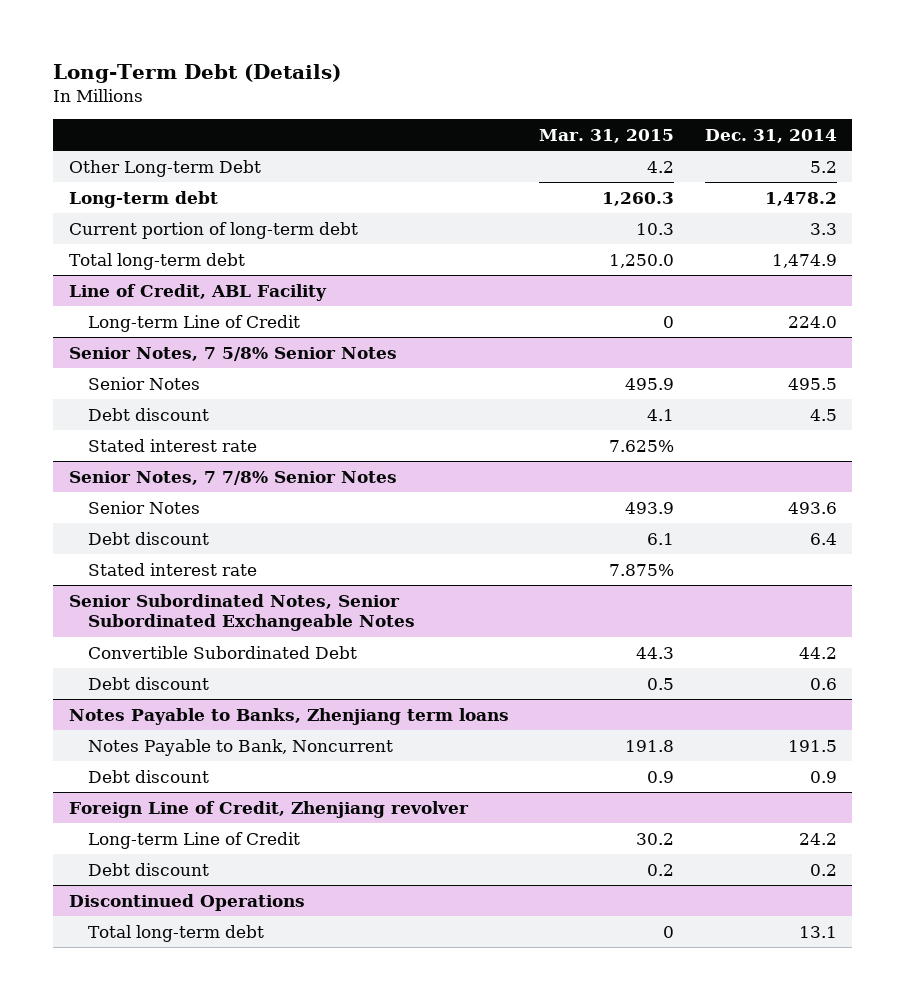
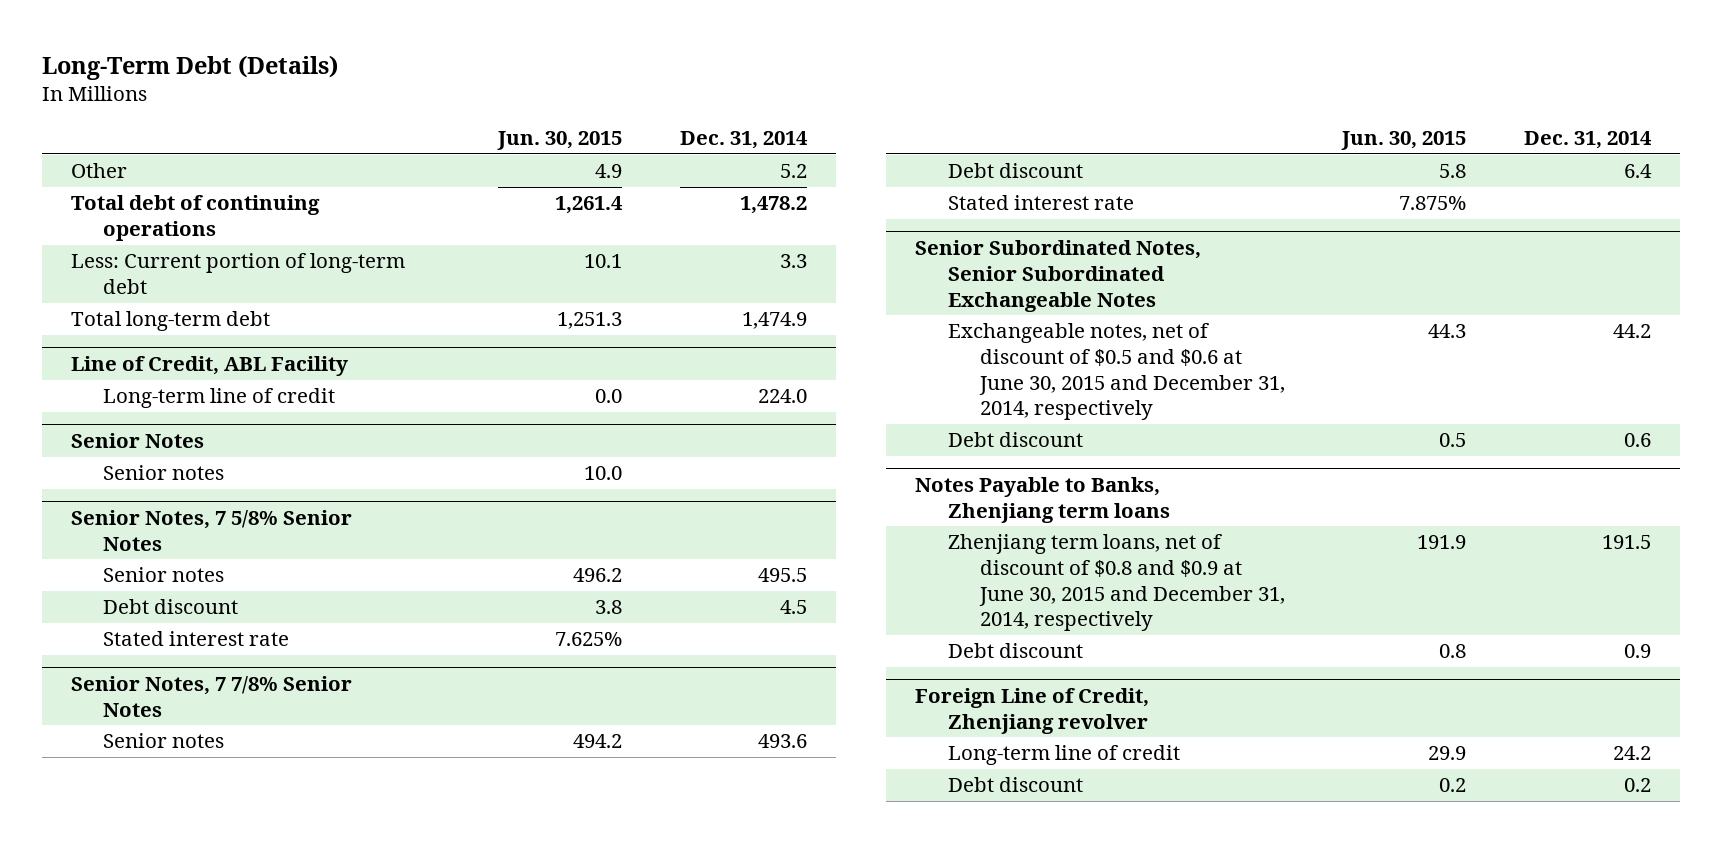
[539,128,675,143] Mar. 31, 2015 -> none
none -> [497,131,623,151] Jun. 30, 2015
[68,159,261,177] Other Long-term Debt -> [71,163,128,179] Other
[68,190,218,208] Long-term debt -> [71,195,321,241] Total debt of continuing operations
[68,221,358,239] Current portion of long-term debt -> [71,253,406,294] Less: Current portion of long-term debt
[88,314,301,332] Long-term Line of Credit -> [103,388,336,409] Long-term line of credit
none -> [71,433,205,449] Senior Notes
none -> [103,465,225,481] Senior notes
[88,376,201,390] Senior Notes -> [103,567,225,583] Senior notes
[88,500,201,514] Senior Notes -> [103,733,225,749] Senior notes
[88,645,358,659] Convertible Subordinated Debt -> [947,323,1285,421] Exchangeable notes, net of discount of $0.5 and $0.6 at June 30, 2015 and December 31, 2014, respectively
[88,738,394,756] Notes Payable to Bank, Noncurrent -> [947,534,1285,632] Zhenjiang term loans, net of discount of $0.8 and $0.9 at June 30, 2015 and December 31, 2014, respectively
[88,831,301,849] Long-term Line of Credit -> [947,745,1180,766] Long-term line of credit
[68,893,305,911] Discontinued Operations -> none
[88,924,265,942] Total long-term debt -> none

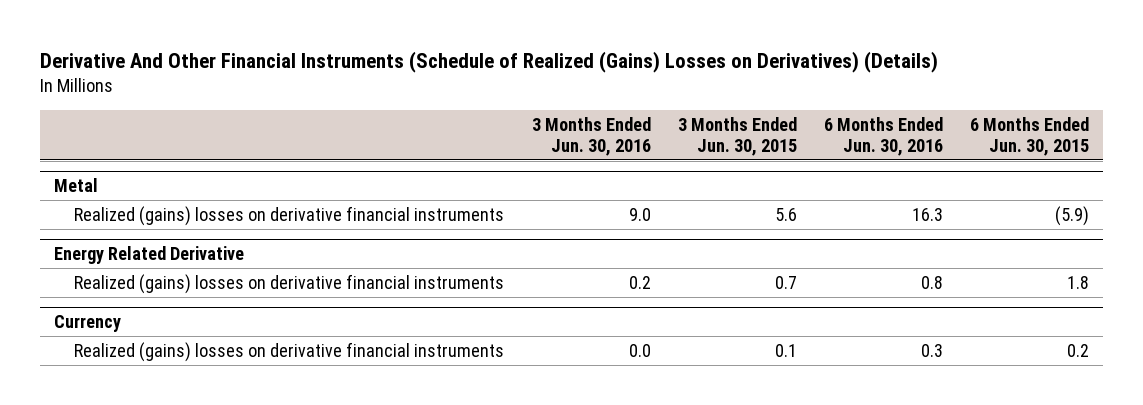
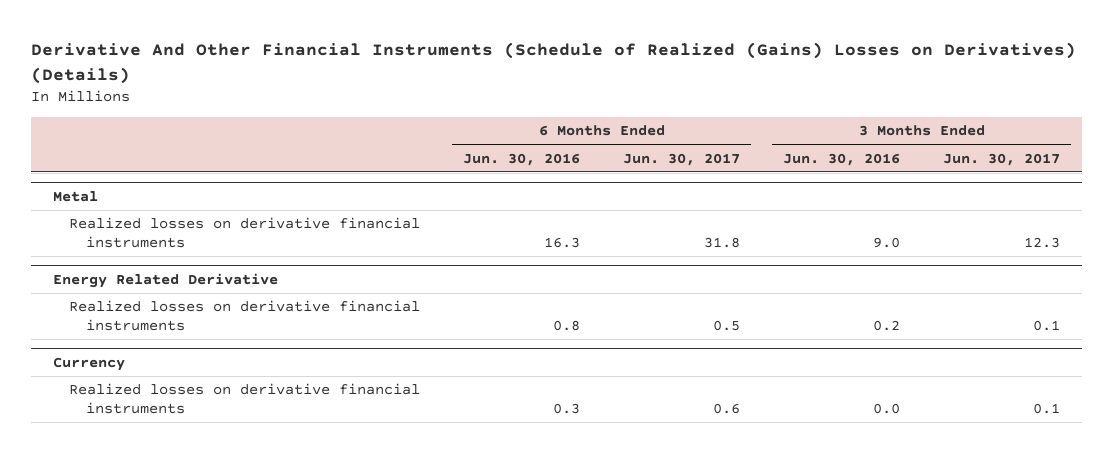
[677,116,797,156] 3 Months Ended Jun. 30, 2015 -> none
[970,116,1090,156] 6 Months Ended Jun. 30, 2015 -> none
none -> [623,152,741,166] Jun. 30, 2017
none -> [943,152,1061,166] Jun. 30, 2017
[74,205,505,226] Realized (gains) losses on derivative financial instruments -> [69,217,421,249] Realized losses on derivative financial instruments
[74,273,505,294] Realized (gains) losses on derivative financial instruments -> [69,300,421,332] Realized losses on derivative financial instruments
[74,341,505,362] Realized (gains) losses on derivative financial instruments -> [69,383,421,415] Realized losses on derivative financial instruments

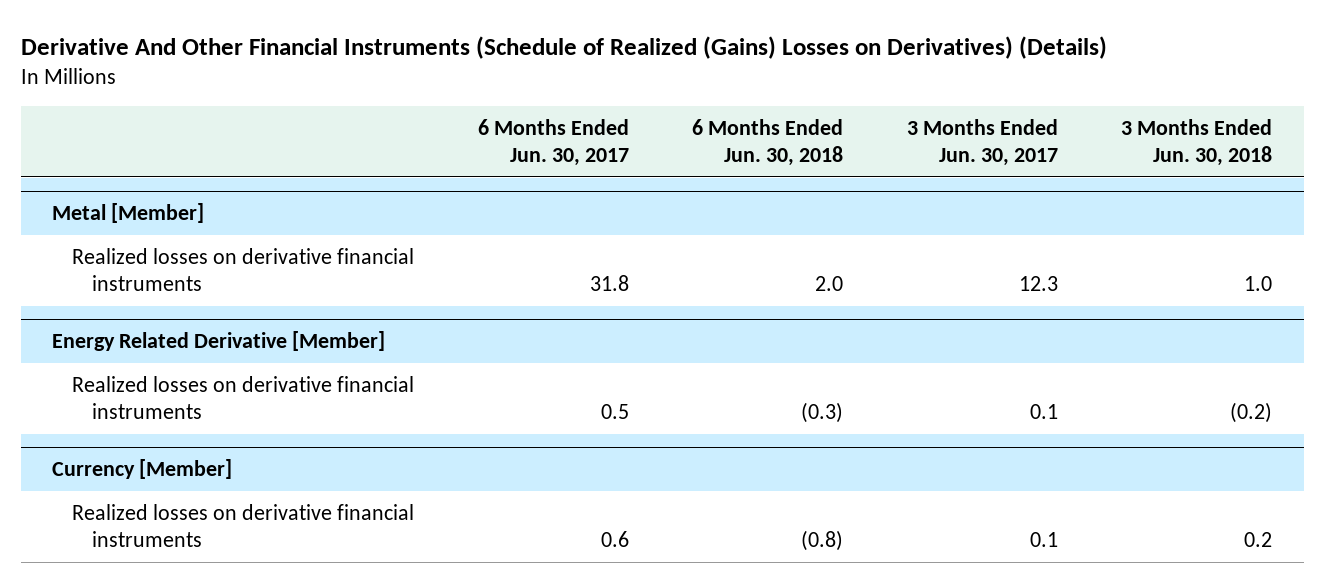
[463,152,581,166] Jun. 30, 2016 -> none
[783,152,901,166] Jun. 30, 2016 -> none
none -> [692,118,844,167] 6 Months Ended Jun. 30, 2018
none -> [1121,118,1273,167] 3 Months Ended Jun. 30, 2018
[52,190,98,202] Metal -> [52,203,205,224] Metal [Member]
[52,272,278,288] Energy Related Derivative -> [52,331,386,352] Energy Related Derivative [Member]
[52,356,125,371] Currency -> [52,459,233,480] Currency [Member]

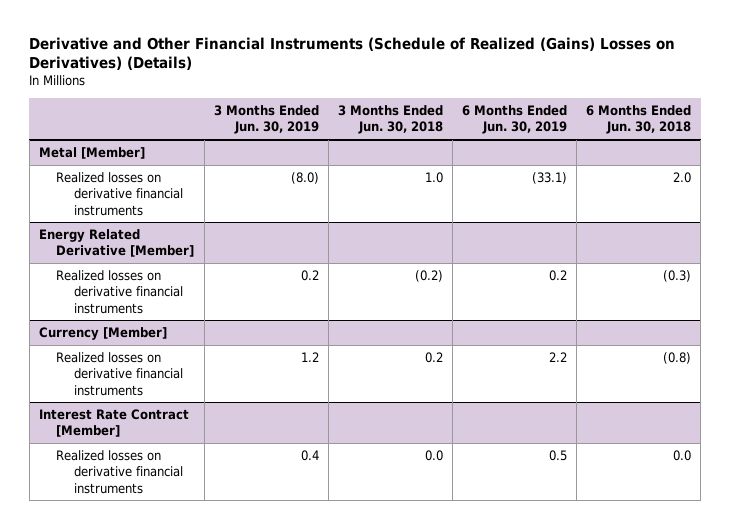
[20,35,1107,59] Derivative And Other Financial Instruments (Schedule of Realized (Gains) Losses on Derivatives) (Details) -> [29,36,676,71] Derivative and Other Financial Instruments (Schedule of Realized (Gains) Losses on Derivatives) (Details)
[477,118,629,167] 6 Months Ended Jun. 30, 2017 -> none
[906,118,1058,167] 3 Months Ended Jun. 30, 2017 -> none
none -> [213,104,319,135] 3 Months Ended Jun. 30, 2019
none -> [461,104,567,135] 6 Months Ended Jun. 30, 2019
none -> [38,409,189,438] Interest Rate Contract [Member]
none -> [56,450,184,494] Realized losses on derivative financial instruments

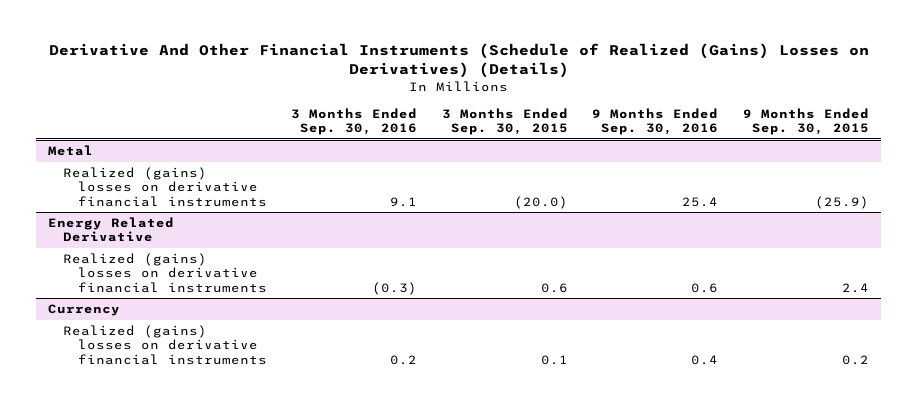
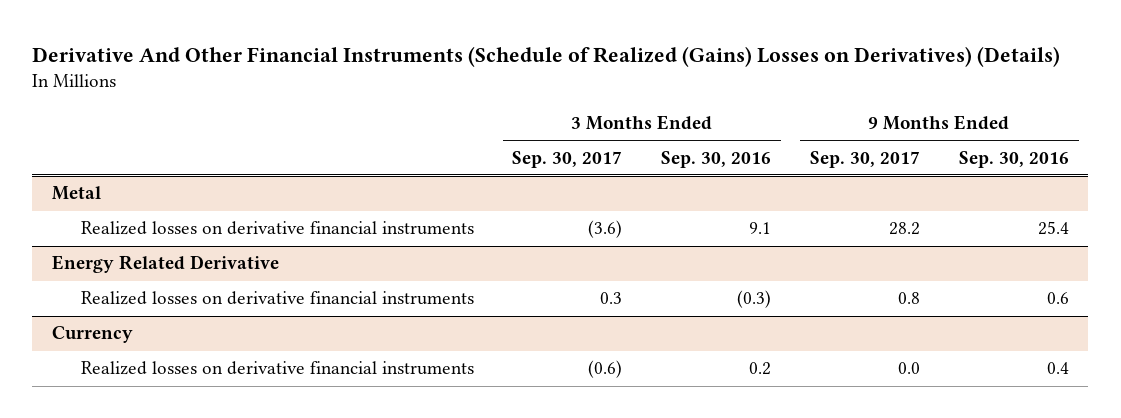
[441,108,568,136] 3 Months Ended Sep. 30, 2015 -> none
[742,108,869,136] 9 Months Ended Sep. 30, 2015 -> none
none -> [512,150,623,168] Sep. 30, 2017
none -> [810,150,921,168] Sep. 30, 2017
[63,167,267,207] Realized (gains) losses on derivative financial instruments -> [80,221,474,236] Realized losses on derivative financial instruments
[63,253,267,293] Realized (gains) losses on derivative financial instruments -> [80,291,474,306] Realized losses on derivative financial instruments
[63,325,267,365] Realized (gains) losses on derivative financial instruments -> [80,361,474,376] Realized losses on derivative financial instruments

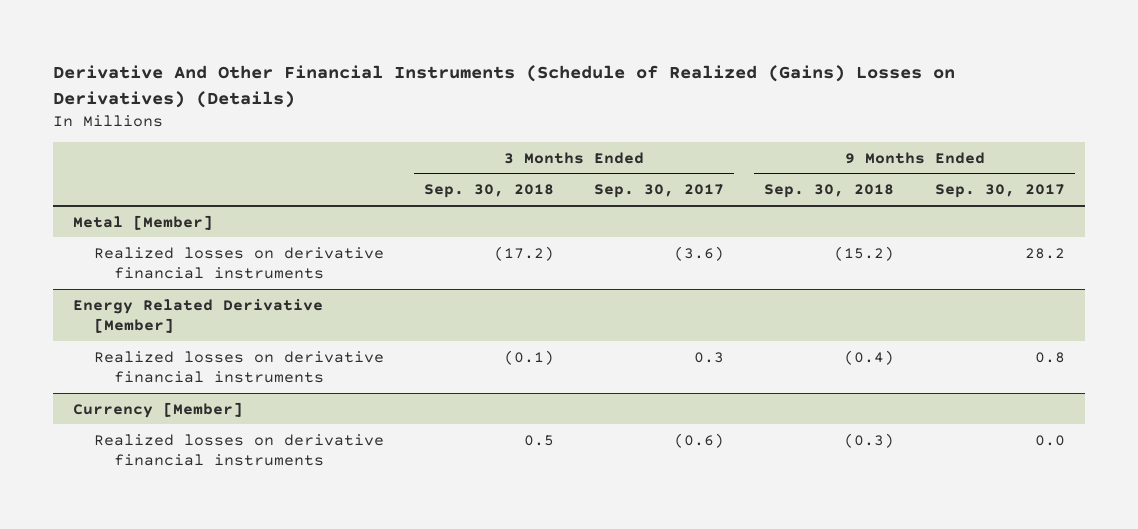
[661,150,772,168] Sep. 30, 2016 -> none
[958,150,1069,168] Sep. 30, 2016 -> none
none -> [423,184,554,199] Sep. 30, 2018
none -> [764,184,895,199] Sep. 30, 2018
[51,186,101,201] Metal -> [73,214,214,230] Metal [Member]
[51,255,279,274] Energy Related Derivative -> [73,298,324,333] Energy Related Derivative [Member]
[51,326,133,344] Currency -> [73,401,244,418] Currency [Member]

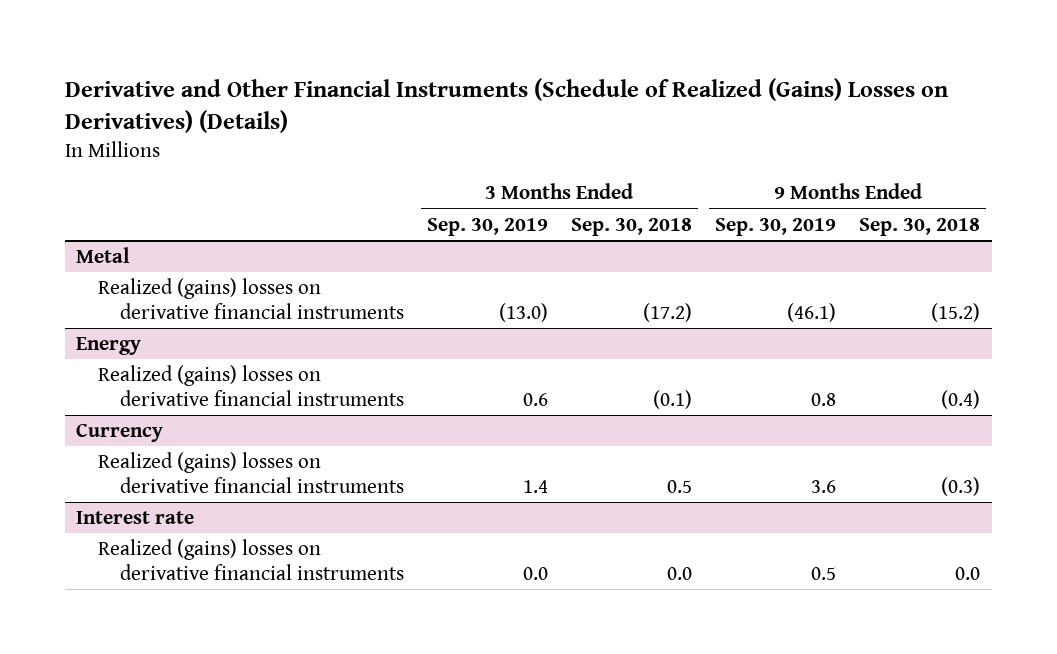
[52,65,955,108] Derivative And Other Financial Instruments (Schedule of Realized (Gains) Losses on Derivatives) (Details) -> [64,77,948,133] Derivative and Other Financial Instruments (Schedule of Realized (Gains) Losses on Derivatives) (Details)
[594,184,725,199] Sep. 30, 2017 -> none
[934,184,1065,199] Sep. 30, 2017 -> none
none -> [426,217,548,236] Sep. 30, 2019
none -> [715,217,837,236] Sep. 30, 2019
[73,214,214,230] Metal [Member] -> [76,247,131,264] Metal
[93,246,384,279] Realized losses on derivative financial instruments -> [97,278,404,319] Realized (gains) losses on derivative financial instruments
[73,298,324,333] Energy Related Derivative [Member] -> [76,337,142,356] Energy
[93,350,384,383] Realized losses on derivative financial instruments -> [97,365,404,406] Realized (gains) losses on derivative financial instruments
[73,401,244,418] Currency [Member] -> [76,424,164,443] Currency
[93,433,384,466] Realized losses on derivative financial instruments -> [97,452,404,493] Realized (gains) losses on derivative financial instruments
none -> [76,511,195,525] Interest rate
none -> [97,539,404,580] Realized (gains) losses on derivative financial instruments

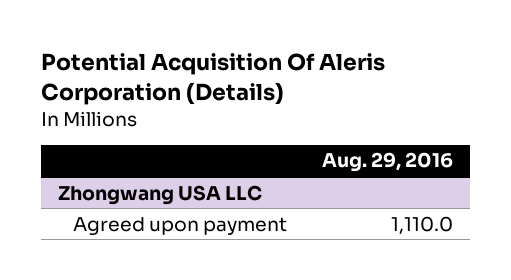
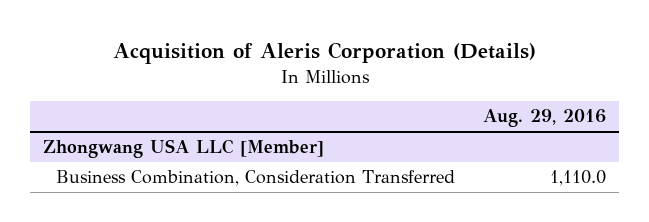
[40,53,385,105] Potential Acquisition Of Aleris Corporation (Details) -> [112,42,536,65] Acquisition of Aleris Corporation (Details)
[58,184,263,205] Zhongwang USA LLC -> [43,139,325,159] Zhongwang USA LLC [Member]
[72,216,287,235] Agreed upon payment -> [56,170,456,187] Business Combination, Consideration Transferred

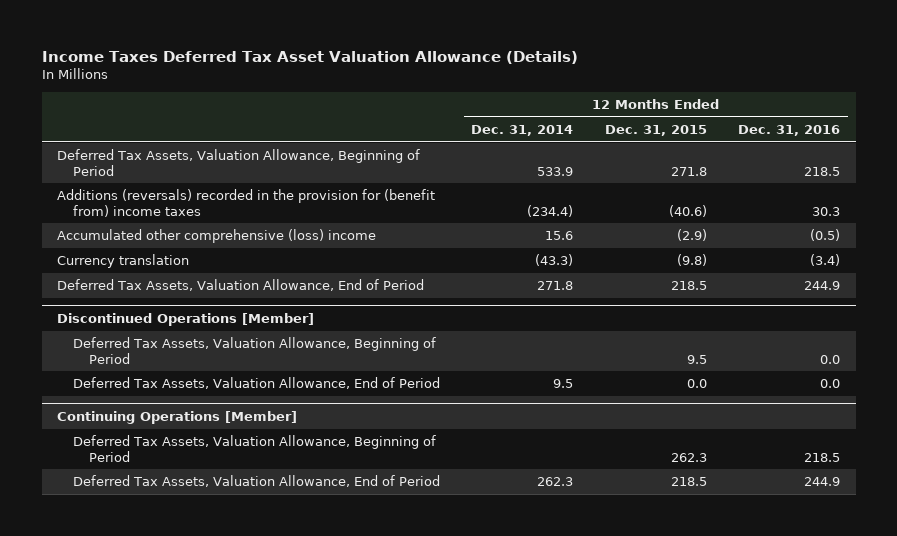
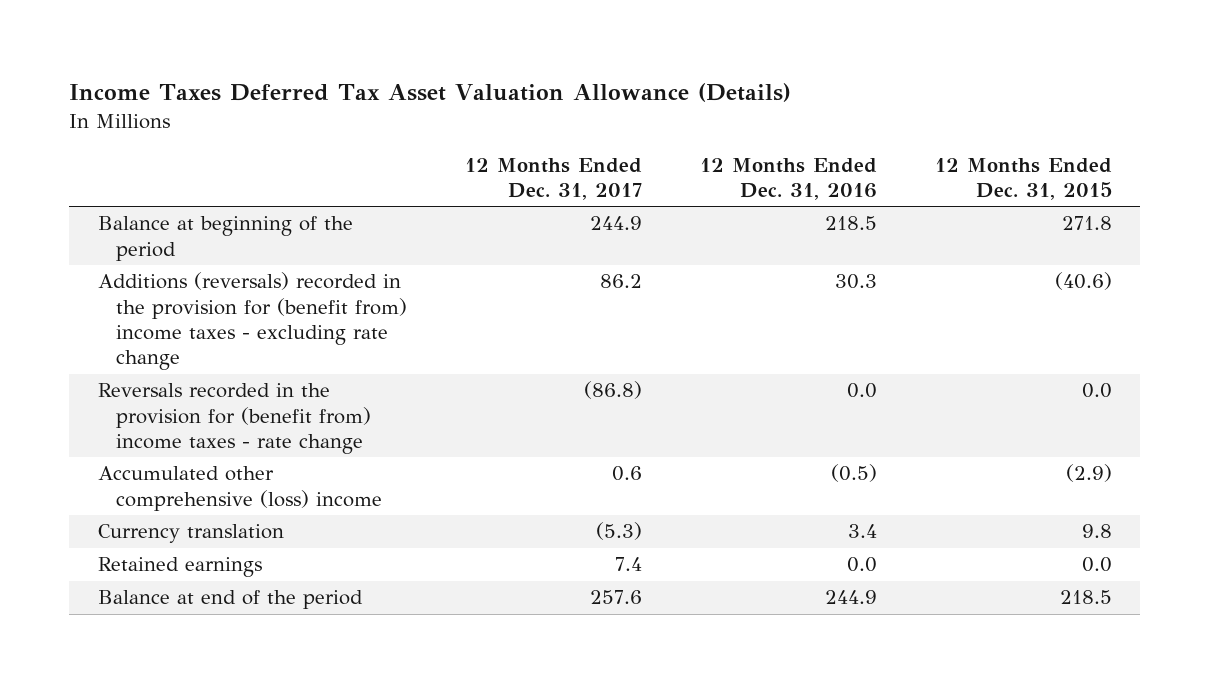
[471,125,574,137] Dec. 31, 2014 -> none
none -> [465,157,643,200] 12 Months Ended Dec. 31, 2017
[57,149,421,176] Deferred Tax Assets, Valuation Allowance, Beginning of Period -> [97,216,353,261] Balance at beginning of the period
[57,189,436,217] Additions (reversals) recorded in the provision for (benefit from) income taxes -> [97,272,408,371] Additions (reversals) recorded in the provision for (benefit from) income taxes - excluding rate change
none -> [97,383,372,454] Reversals recorded in the provision for (benefit from) income taxes - rate change
[57,312,315,326] Discontinued Operations [Member] -> none
[73,337,437,364] Deferred Tax Assets, Valuation Allowance, Beginning of Period -> none
[73,377,441,390] Deferred Tax Assets, Valuation Allowance, End of Period -> none
[57,410,298,424] Continuing Operations [Member] -> none
[73,435,437,462] Deferred Tax Assets, Valuation Allowance, Beginning of Period -> none
[73,475,441,488] Deferred Tax Assets, Valuation Allowance, End of Period -> none
[676,254,707,267] (9.8) -> [1081,524,1112,539] 9.8
[810,254,841,267] (3.4) -> [847,524,877,539] 3.4
none -> [97,557,262,578] Retained earnings
[57,279,425,292] Deferred Tax Assets, Valuation Allowance, End of Period -> [97,590,363,610] Balance at end of the period

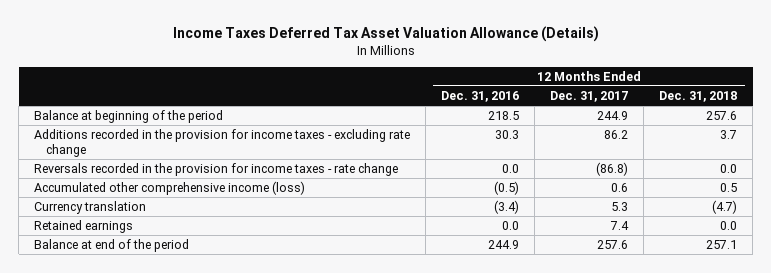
[934,157,1112,200] 12 Months Ended Dec. 31, 2015 -> none
none -> [659,90,738,102] Dec. 31, 2018
[97,272,408,371] Additions (reversals) recorded in the provision for (benefit from) income taxes - excluding rate change -> [34,128,411,158] Additions recorded in the provision for income taxes - excluding rate change
[97,383,372,454] Reversals recorded in the provision for (benefit from) income taxes - rate change -> [34,162,399,176] Reversals recorded in the provision for income taxes - rate change
[97,466,383,511] Accumulated other comprehensive (loss) income -> [34,180,306,195] Accumulated other comprehensive income (loss)
[596,522,643,541] (5.3) -> [611,201,629,211] 5.3
[847,524,877,539] 3.4 -> [494,199,520,214] (3.4)

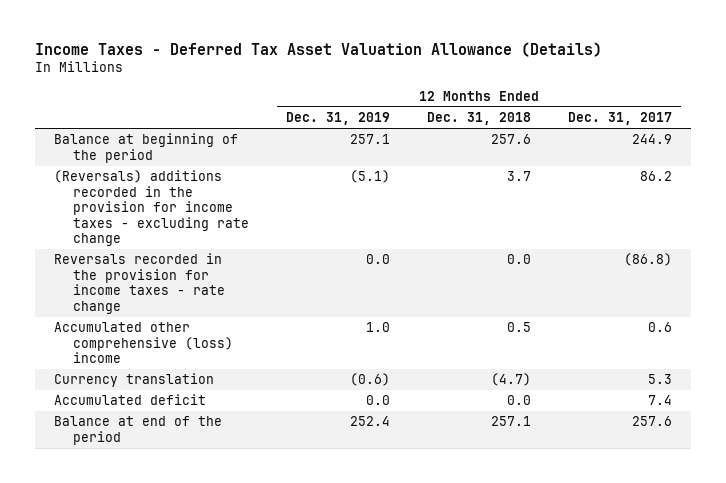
[172,25,599,42] Income Taxes Deferred Tax Asset Valuation Allowance (Details) -> [35,42,603,58] Income Taxes - Deferred Tax Asset Valuation Allowance (Details)
[441,90,520,102] Dec. 31, 2016 -> none
none -> [286,112,391,126] Dec. 31, 2019
[34,128,411,158] Additions recorded in the provision for income taxes - excluding rate change -> [53,170,250,247] (Reversals) additions recorded in the provision for income taxes - excluding rate change
[34,180,306,195] Accumulated other comprehensive income (loss) -> [53,322,234,364] Accumulated other comprehensive (loss) income
[34,219,134,233] Retained earnings -> none
none -> [53,394,206,406] Accumulated deficit

